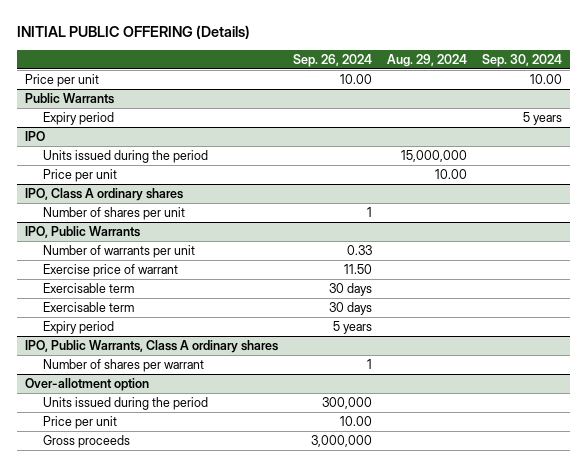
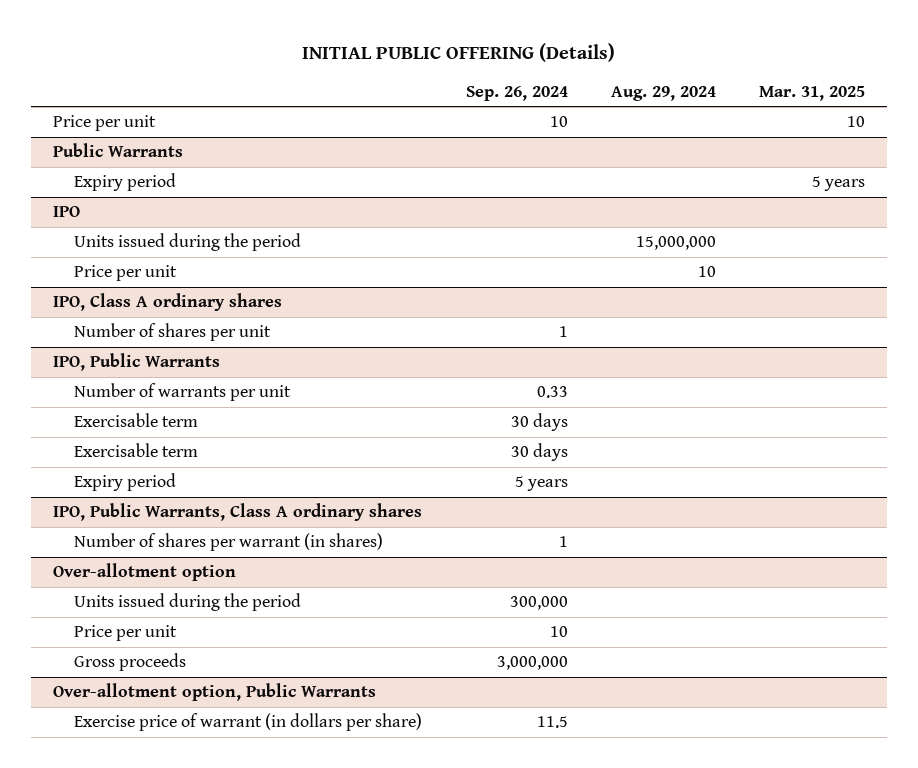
[482,54,563,68] Sep. 30, 2024 -> none
none -> [759,85,866,101] Mar. 31, 2025
[340,74,373,85] 10.00 -> [549,116,568,128] 10
[435,169,468,180] 10.00 -> [698,266,717,278] 10
[43,264,179,278] Exercise price of warrant -> none
[43,359,205,373] Number of shares per warrant -> [74,533,384,552] Number of shares per warrant (in shares)
[340,416,373,427] 10.00 -> [549,626,568,638] 10
none -> [53,683,377,702] Over-allotment option, Public Warrants
none -> [74,713,423,732] Exercise price of warrant (in dollars per share)

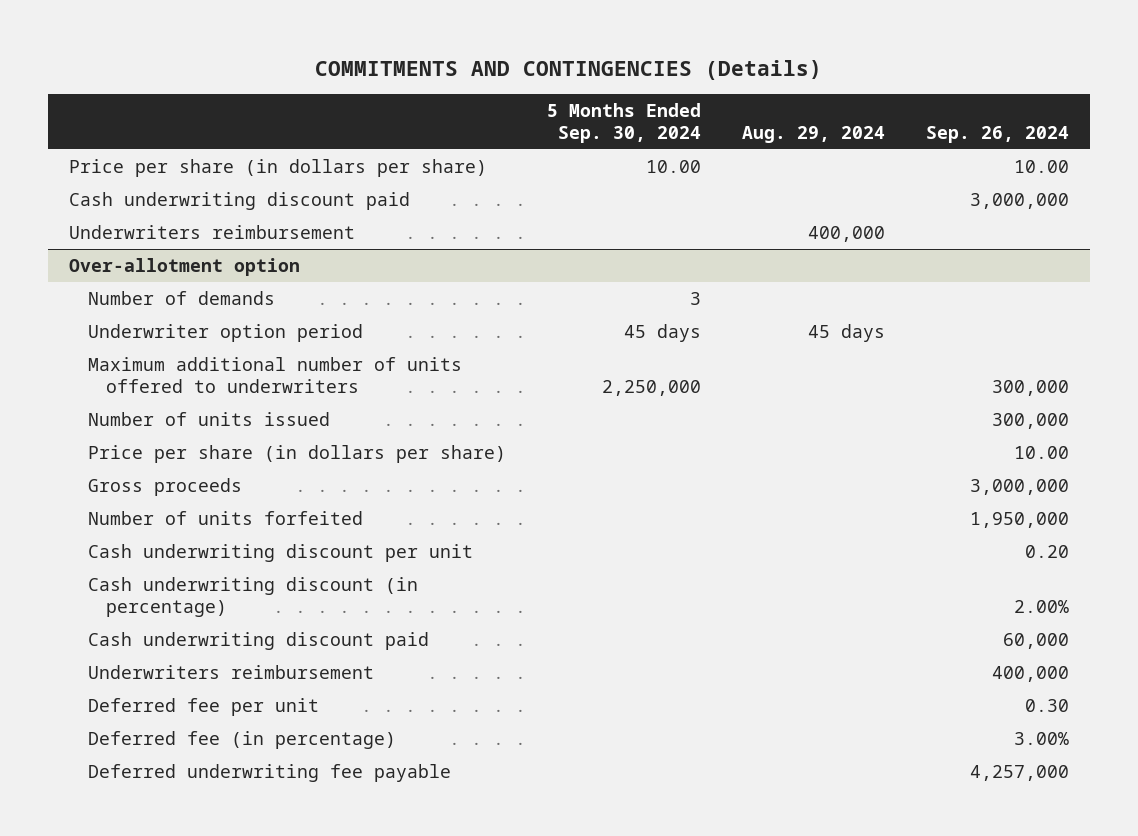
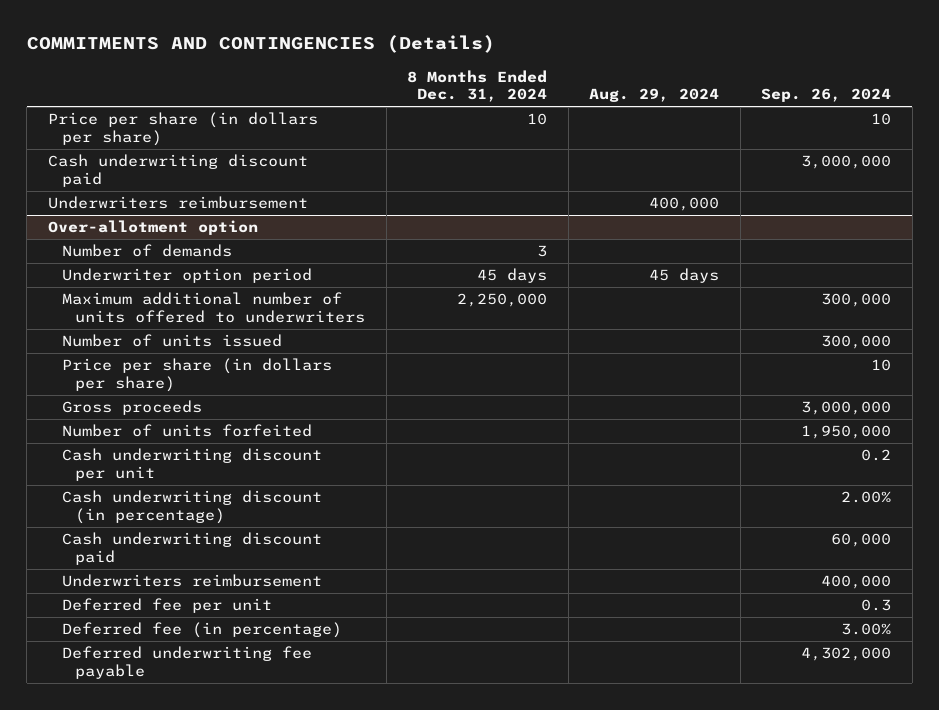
[546,103,701,143] 5 Months Ended Sep. 30, 2024 -> none
none -> [407,69,548,103] 8 Months Ended Dec. 31, 2024
[1013,160,1069,174] 10.00 -> [871,113,892,126] 10
[1013,446,1069,460] 10.00 -> [871,359,892,372] 10
[1024,545,1069,559] 0.20 -> [861,449,892,462] 0.2
[1024,699,1069,713] 0.30 -> [861,599,892,612] 0.3
[969,765,1069,782] 4,257,000 -> [801,647,892,662] 4,302,000

